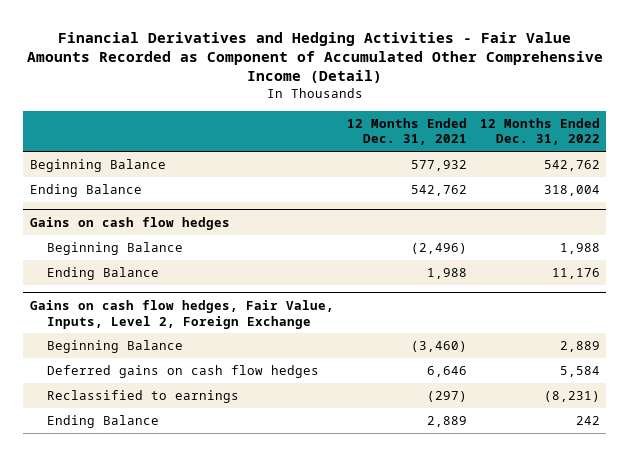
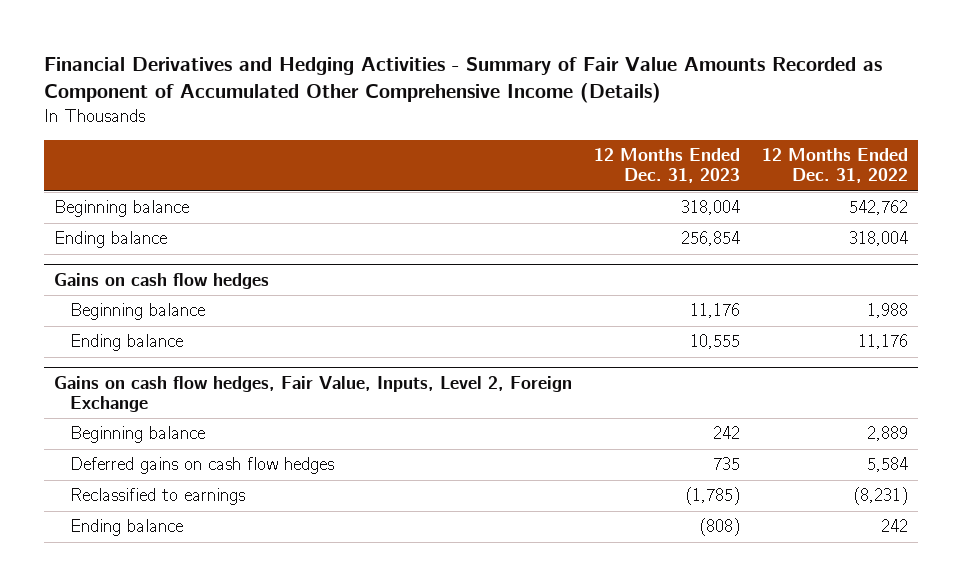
[26,31,603,84] Financial Derivatives and Hedging Activities - Fair Value Amounts Recorded as Component of Accumulated Other Comprehensive Income (Detail) -> [43,56,882,104] Financial Derivatives and Hedging Activities - Summary of Fair Value Amounts Recorded as Component of Accumulated Other Comprehensive Income (Details)
[346,117,467,146] 12 Months Ended Dec. 31, 2021 -> none
none -> [593,147,740,184] 12 Months Ended Dec. 31, 2023
[29,158,166,172] Beginning Balance -> [54,200,190,218] Beginning balance
[29,183,142,197] Ending Balance -> [54,231,168,249] Ending balance
[47,241,184,255] Beginning Balance -> [70,303,206,321] Beginning balance
[47,266,160,280] Ending Balance -> [70,334,184,352] Ending balance
[47,339,184,353] Beginning Balance -> [70,426,206,444] Beginning balance
[47,414,160,428] Ending Balance -> [70,519,184,537] Ending balance

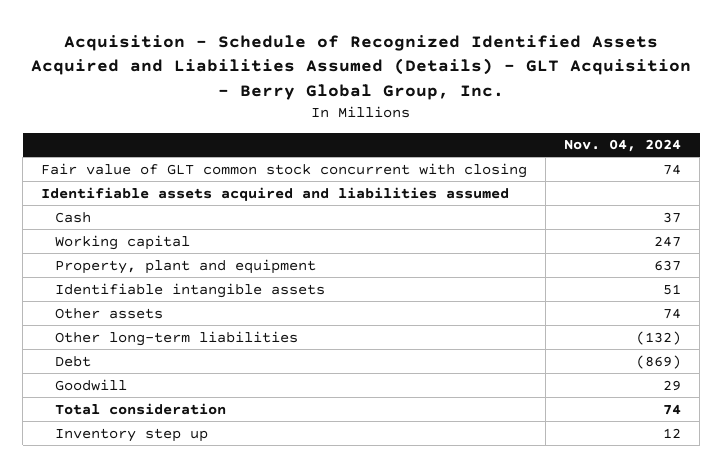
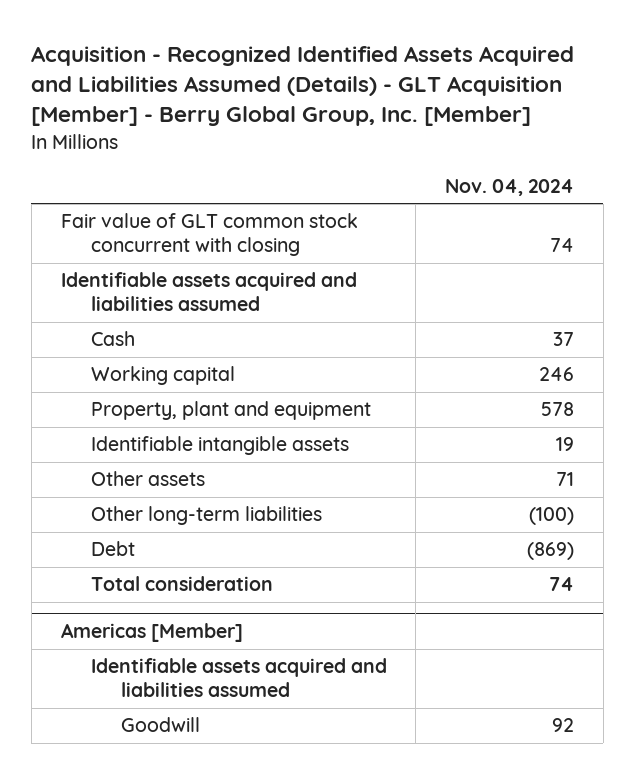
[31,34,692,100] Acquisition - Schedule of Recognized Identified Assets Acquired and Liabilities Assumed (Details) - GLT Acquisition - Berry Global Group, Inc. -> [31,45,575,127] Acquisition - Recognized Identified Assets Acquired and Liabilities Assumed (Details) - GLT Acquisition [Member] - Berry Global Group, Inc. [Member]
[654,235,682,247] 247 -> [538,367,574,382] 246
[654,259,682,271] 637 -> [540,402,574,417] 578
[663,283,682,295] 51 -> [555,437,574,452] 19
[663,307,682,319] 74 -> [555,472,574,487] 71
[636,330,682,345] (132) -> [528,507,574,526] (100)
[54,378,127,391] Goodwill -> none
[54,427,208,442] Inventory step up -> none
none -> [60,623,243,643] Americas [Member]
none -> [90,658,387,698] Identifiable assets acquired and liabilities assumed
none -> [120,717,200,733] Goodwill

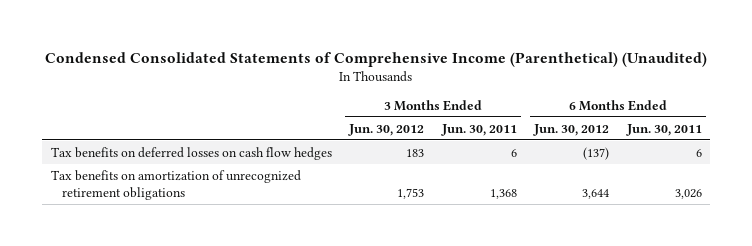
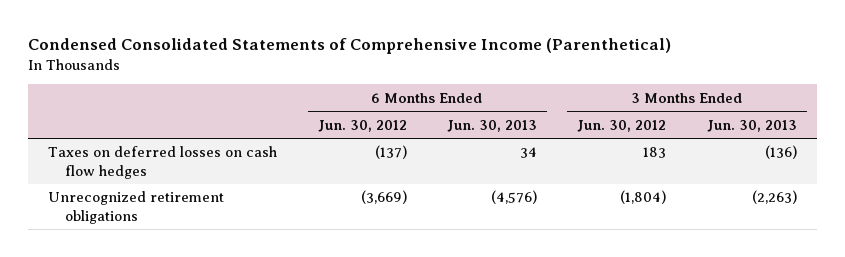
[45,51,708,67] Condensed Consolidated Statements of Comprehensive Income (Parenthetical) (Unaudited) -> [28,38,672,55] Condensed Consolidated Statements of Comprehensive Income (Parenthetical)
[440,123,517,136] Jun. 30, 2011 -> none
[625,123,702,136] Jun. 30, 2011 -> none
none -> [447,119,538,132] Jun. 30, 2013
none -> [706,119,797,132] Jun. 30, 2013
[50,146,332,160] Tax benefits on deferred losses on cash flow hedges -> [48,146,278,179] Taxes on deferred losses on cash flow hedges
[50,169,301,200] Tax benefits on amortization of unrecognized retirement obligations -> [48,191,225,224] Unrecognized retirement obligations
[397,187,425,199] 1,753 -> [620,190,667,205] (1,804)
[582,188,610,199] 3,644 -> [360,190,407,205] (3,669)

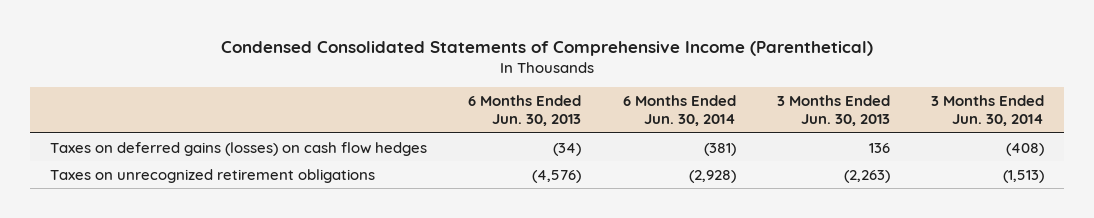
[317,119,407,132] Jun. 30, 2012 -> none
[577,119,667,132] Jun. 30, 2012 -> none
none -> [622,95,736,127] 6 Months Ended Jun. 30, 2014
none -> [930,95,1044,127] 3 Months Ended Jun. 30, 2014
[48,146,278,179] Taxes on deferred losses on cash flow hedges -> [50,141,428,156] Taxes on deferred gains (losses) on cash flow hedges
[520,147,538,159] 34 -> [553,142,582,156] (34)
[764,145,797,160] (136) -> [868,142,890,153] 136
[48,191,225,224] Unrecognized retirement obligations -> [50,168,376,183] Taxes on unrecognized retirement obligations

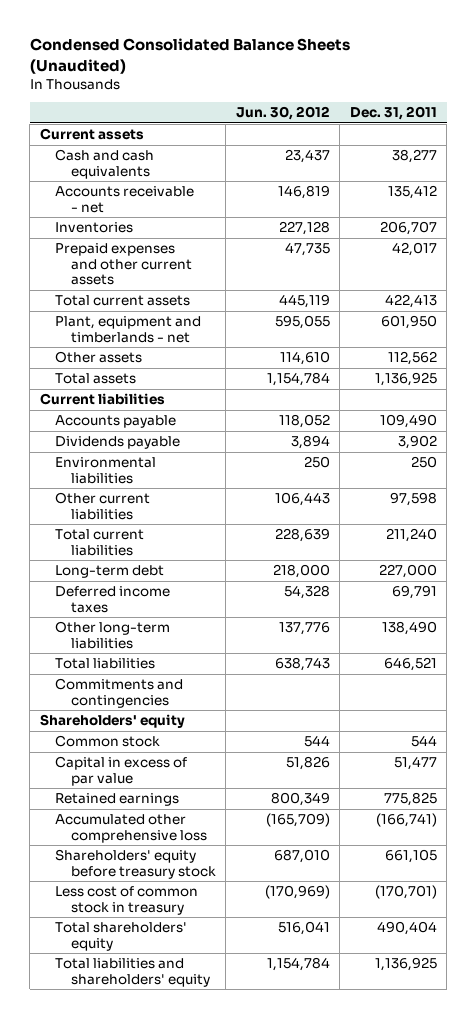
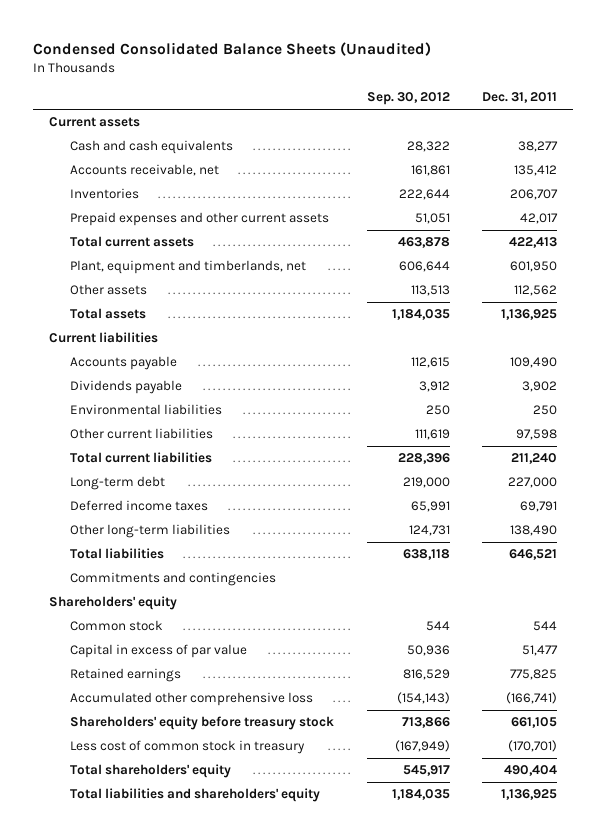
[235,106,330,121] Jun. 30, 2012 -> none
none -> [366,92,450,106] Sep. 30, 2012
[55,186,195,213] Accounts receivable - net -> [70,164,220,177] Accounts receivable, net
[55,316,202,343] Plant, equipment and timberlands - net -> [70,260,307,275] Plant, equipment and timberlands, net

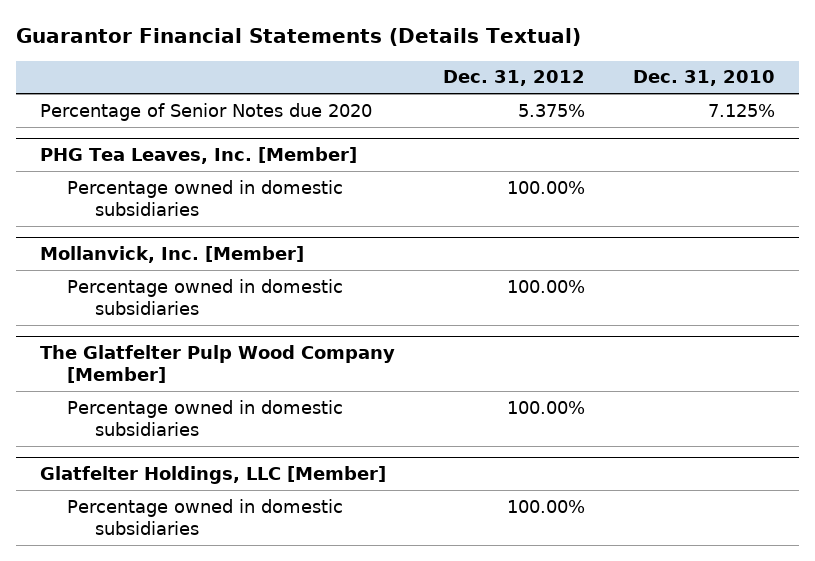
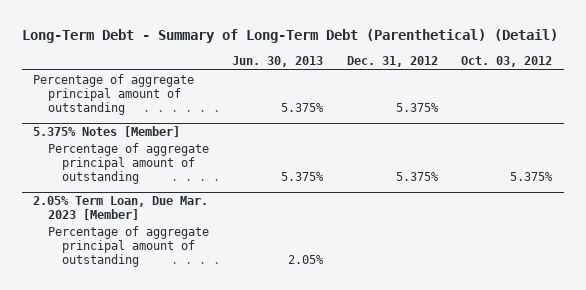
[16,28,582,47] Guarantor Financial Statements (Details Textual) -> [21,29,558,44] Long-Term Debt - Summary of Long-Term Debt (Parenthetical) (Detail)
[633,70,776,87] Dec. 31, 2010 -> none
none -> [232,56,324,68] Jun. 30, 2013
none -> [461,56,553,68] Oct. 03, 2012
[40,146,358,164] PHG Tea Leaves, Inc. [Member] -> none
[67,179,344,217] Percentage owned in domestic subsidiaries -> none
[40,245,305,263] Mollanvick, Inc. [Member] -> none
[67,278,344,316] Percentage owned in domestic subsidiaries -> none
[40,344,396,384] The Glatfelter Pulp Wood Company [Member] -> none
[67,399,344,437] Percentage owned in domestic subsidiaries -> none
[40,465,387,484] Glatfelter Holdings, LLC [Member] -> none
[67,498,344,536] Percentage owned in domestic subsidiaries -> none
[40,102,373,121] Percentage of Senior Notes due 2020 -> [33,74,195,116] Percentage of aggregate principal amount of outstanding
none -> [33,126,181,138] 5.375% Notes [Member]
none -> [47,143,209,185] Percentage of aggregate principal amount of outstanding
none -> [33,196,209,221] 2.05% Term Loan, Due Mar. 2023 [Member]
none -> [47,226,209,268] Percentage of aggregate principal amount of outstanding

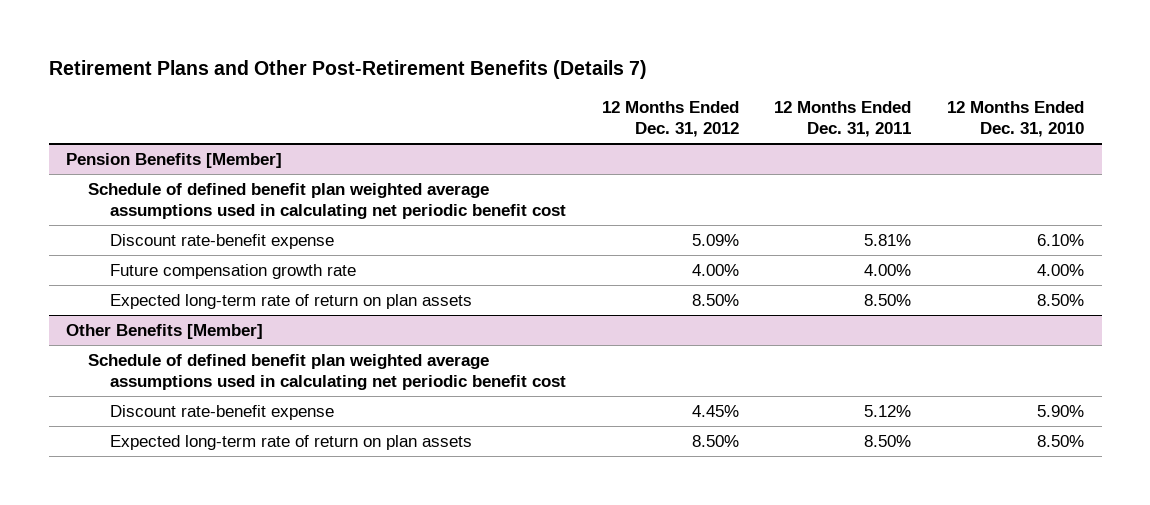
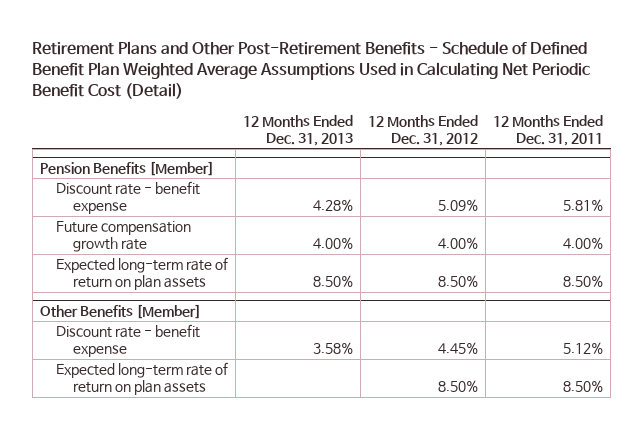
[48,60,647,80] Retirement Plans and Other Post-Retirement Benefits (Details 7) -> [32,40,591,100] Retirement Plans and Other Post-Retirement Benefits - Schedule of Defined Benefit Plan Weighted Average Assumptions Used in Calculating Net Periodic Benefit Cost (Detail)
[946,101,1084,138] 12 Months Ended Dec. 31, 2010 -> none
none -> [243,114,354,146] 12 Months Ended Dec. 31, 2013
[88,182,566,219] Schedule of defined benefit plan weighted average assumptions used in calculating net periodic benefit cost -> none
[109,233,334,249] Discount rate-benefit expense -> [56,181,201,215] Discount rate - benefit expense
[88,353,566,390] Schedule of defined benefit plan weighted average assumptions used in calculating net periodic benefit cost -> none
[109,404,334,420] Discount rate-benefit expense -> [56,324,201,358] Discount rate - benefit expense

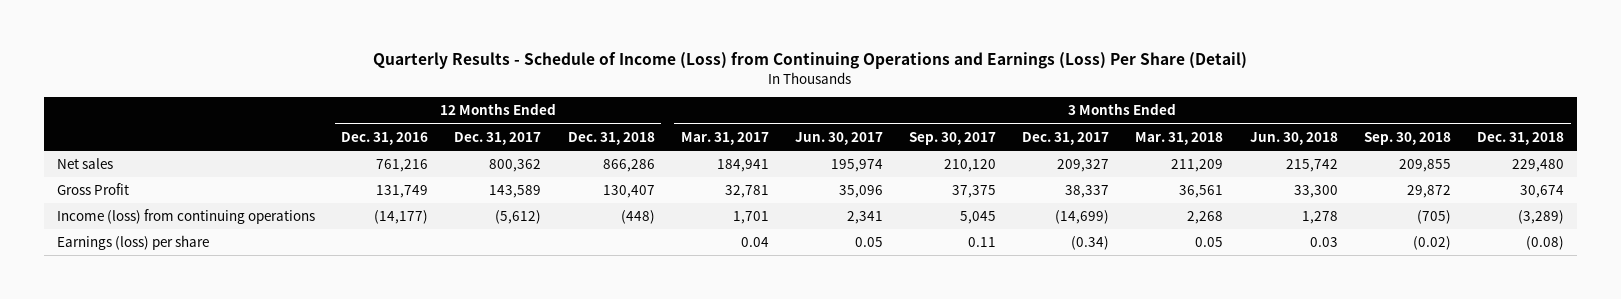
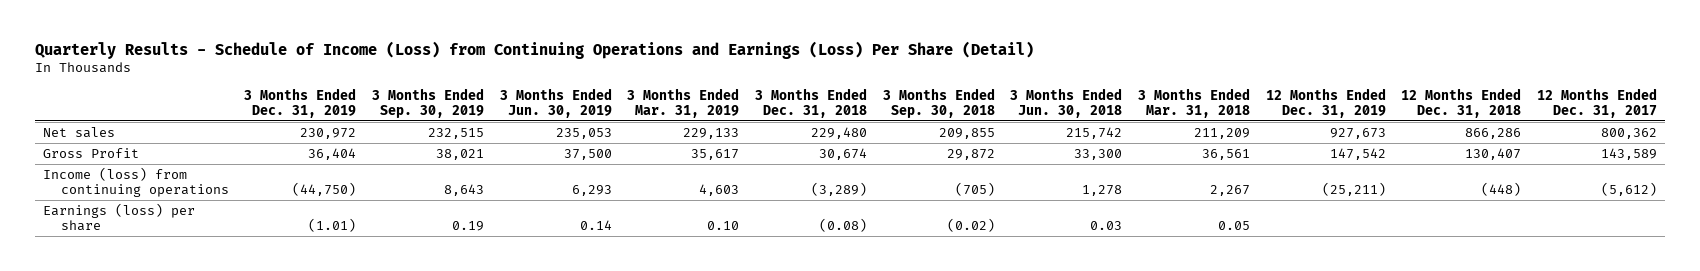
[341,131,429,145] Dec. 31, 2016 -> none
[680,131,769,145] Mar. 31, 2017 -> none
[794,131,883,145] Jun. 30, 2017 -> none
[909,131,997,145] Sep. 30, 2017 -> none
[1022,131,1110,145] Dec. 31, 2017 -> none
none -> [244,88,357,118] 3 Months Ended Dec. 31, 2019
none -> [372,88,485,118] 3 Months Ended Sep. 30, 2019
none -> [499,88,612,118] 3 Months Ended Jun. 30, 2019
none -> [627,88,740,118] 3 Months Ended Mar. 31, 2019
none -> [1265,88,1386,118] 12 Months Ended Dec. 31, 2019
[1187,211,1224,225] 2,268 -> [1210,184,1251,196] 2,267

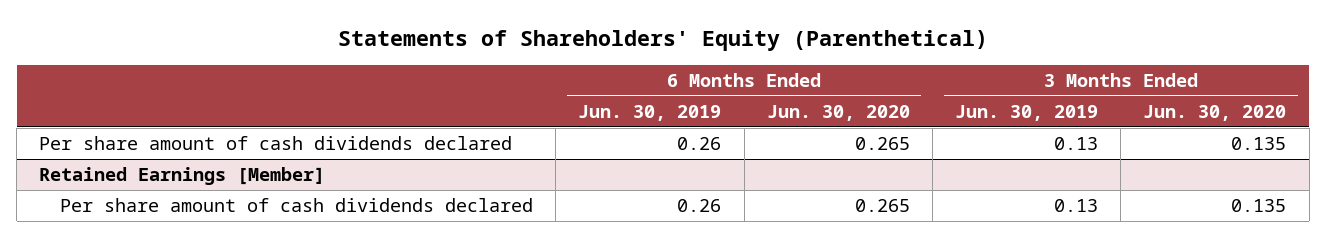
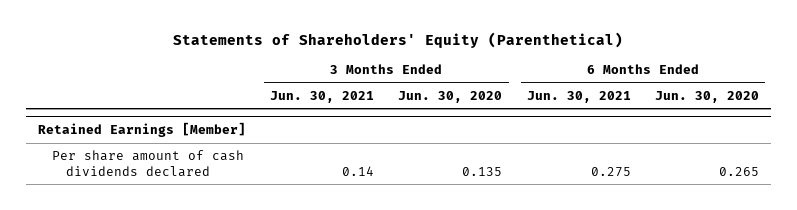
[578,105,722,122] Jun. 30, 2019 -> none
[955,105,1099,122] Jun. 30, 2019 -> none
none -> [270,90,375,103] Jun. 30, 2021
none -> [526,90,631,103] Jun. 30, 2021
[39,136,513,151] Per share amount of cash dividends declared -> none

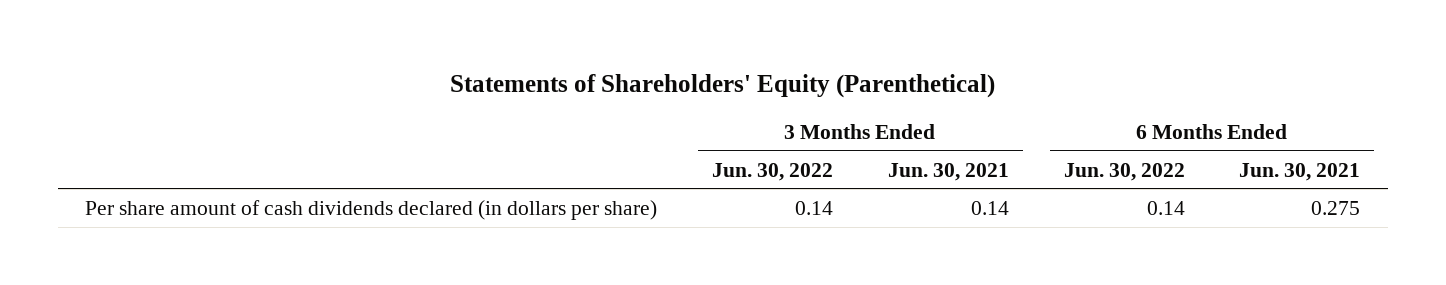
[398,90,503,103] Jun. 30, 2020 -> none
[655,90,760,103] Jun. 30, 2020 -> none
none -> [712,162,834,181] Jun. 30, 2022
none -> [1063,162,1185,181] Jun. 30, 2022
[37,122,246,138] Retained Earnings [Member] -> none
[51,150,244,177] Per share amount of cash dividends declared -> [85,199,658,220] Per share amount of cash dividends declared (in dollars per share)

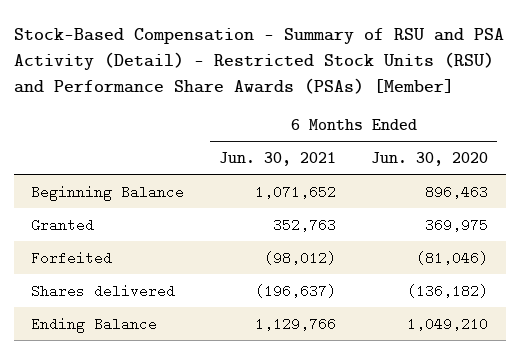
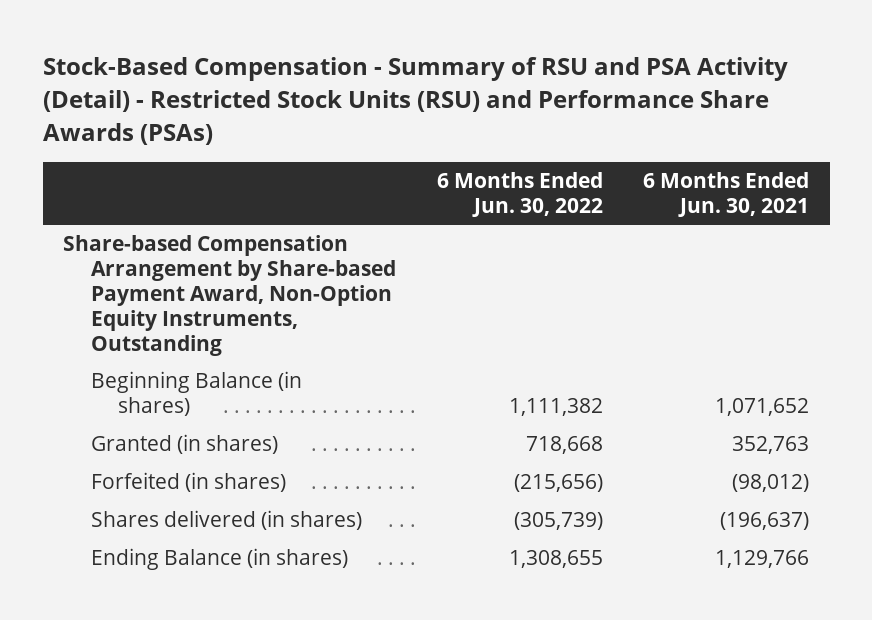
[13,27,504,94] Stock-Based Compensation - Summary of RSU and PSA Activity (Detail) - Restricted Stock Units (RSU) and Performance Share Awards (PSAs) [Member] -> [42,57,788,145] Stock-Based Compensation - Summary of RSU and PSA Activity (Detail) - Restricted Stock Units (RSU) and Performance Share Awards (PSAs)
[371,151,489,166] Jun. 30, 2020 -> none
none -> [436,171,603,217] 6 Months Ended Jun. 30, 2022
none -> [63,235,396,356] Share-based Compensation Arrangement by Share-based Payment Award, Non-Option Equity Instruments, Outstanding
[31,184,185,201] Beginning Balance -> [90,371,302,417] Beginning Balance (in shares)
[31,217,95,232] Granted -> [90,434,278,455] Granted (in shares)
[31,250,113,265] Forfeited -> [90,472,286,493] Forfeited (in shares)
[31,283,176,298] Shares delivered -> [90,510,362,531] Shares delivered (in shares)
[31,316,158,333] Ending Balance -> [90,548,348,571] Ending Balance (in shares)

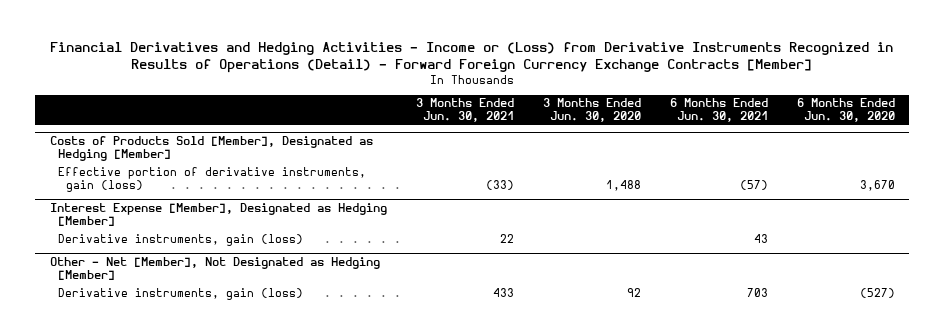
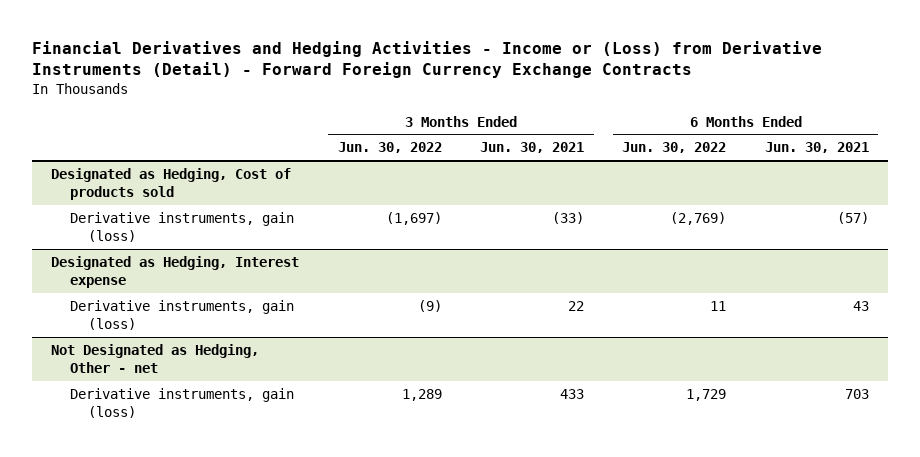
[50,42,894,74] Financial Derivatives and Hedging Activities - Income or (Loss) from Derivative Instruments Recognized in Results of Operations (Detail) - Forward Foreign Currency Exchange Contracts [Member] -> [31,40,822,79] Financial Derivatives and Hedging Activities - Income or (Loss) from Derivative Instruments (Detail) - Forward Foreign Currency Exchange Contracts
[542,98,641,123] 3 Months Ended Jun. 30, 2020 -> none
[796,98,895,123] 6 Months Ended Jun. 30, 2020 -> none
none -> [337,142,442,154] Jun. 30, 2022
none -> [622,142,727,154] Jun. 30, 2022
[49,136,373,162] Costs of Products Sold [Member], Designated as Hedging [Member] -> [51,168,292,200] Designated as Hedging, Cost of products sold
[57,166,366,192] Effective portion of derivative instruments, gain (loss) -> [69,212,294,242] Derivative instruments, gain (loss)
[49,203,387,227] Interest Expense [Member], Designated as Hedging [Member] -> [51,256,300,288] Designated as Hedging, Interest expense
[49,257,380,281] Other - Net [Member], Not Designated as Hedging [Member] -> [51,344,260,373] Not Designated as Hedging, Other - net

